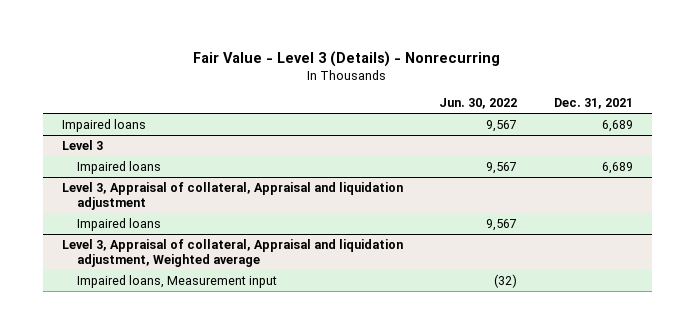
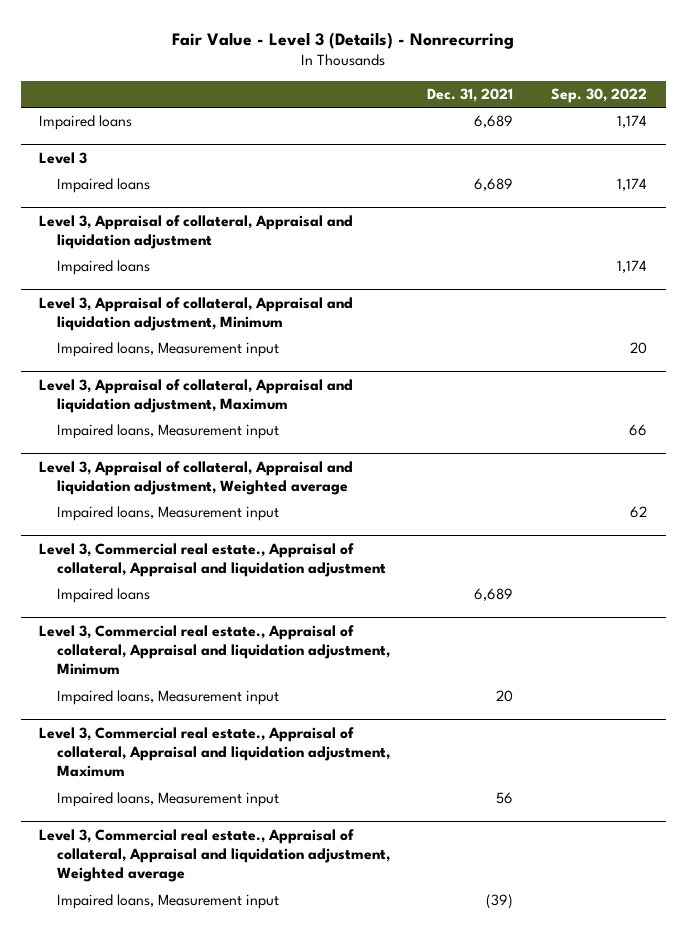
[439,98,518,110] Jun. 30, 2022 -> none
none -> [551,88,648,104] Sep. 30, 2022
none -> [39,297,354,332] Level 3, Appraisal of collateral, Appraisal and liquidation adjustment, Minimum
none -> [56,342,279,358] Impaired loans, Measurement input
none -> [39,379,354,414] Level 3, Appraisal of collateral, Appraisal and liquidation adjustment, Maximum
none -> [56,424,279,440] Impaired loans, Measurement input
none -> [39,543,386,578] Level 3, Commercial real estate., Appraisal of collateral, Appraisal and liquidation adjustment
none -> [56,588,150,604] Impaired loans
none -> [39,625,390,676] Level 3, Commercial real estate., Appraisal of collateral, Appraisal and liquidation adjustment, Minimum
none -> [56,690,279,706] Impaired loans, Measurement input
none -> [39,727,390,778] Level 3, Commercial real estate., Appraisal of collateral, Appraisal and liquidation adjustment, Maximum
none -> [56,792,279,808] Impaired loans, Measurement input
none -> [39,829,390,883] Level 3, Commercial real estate., Appraisal of collateral, Appraisal and liquidation adjustment, Weighted average
none -> [56,894,279,910] Impaired loans, Measurement input

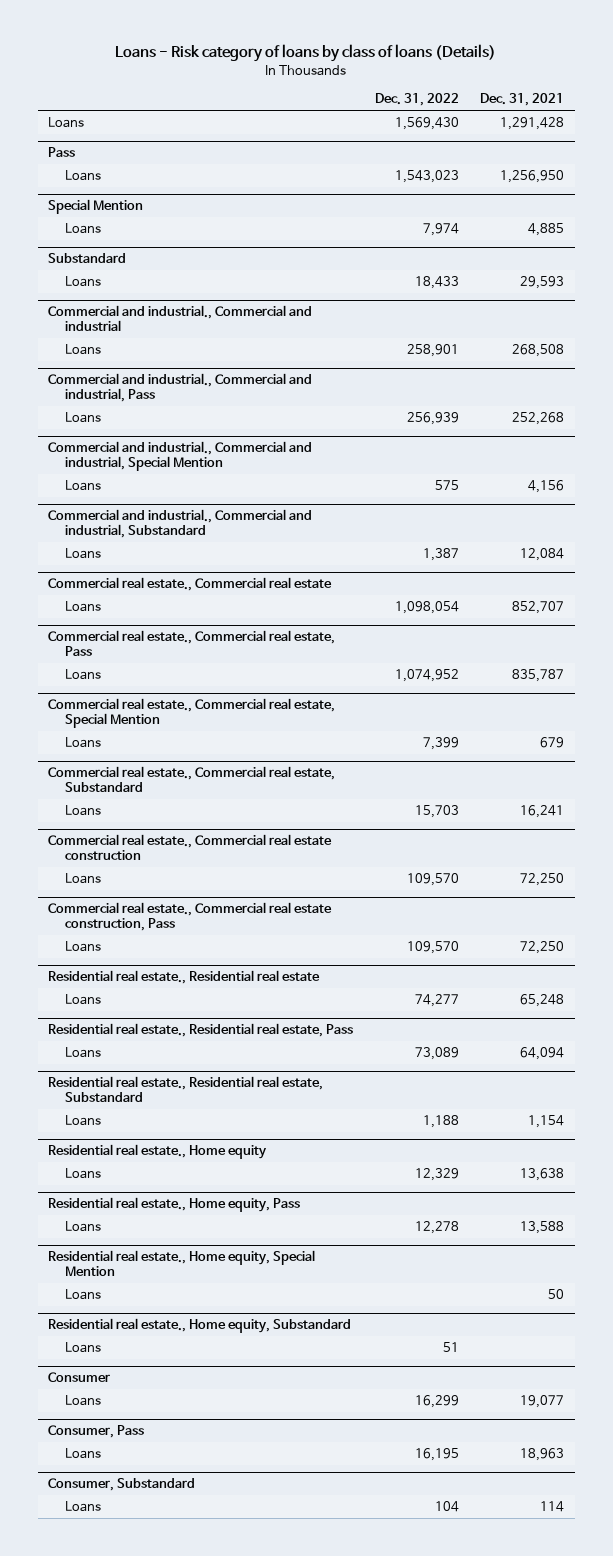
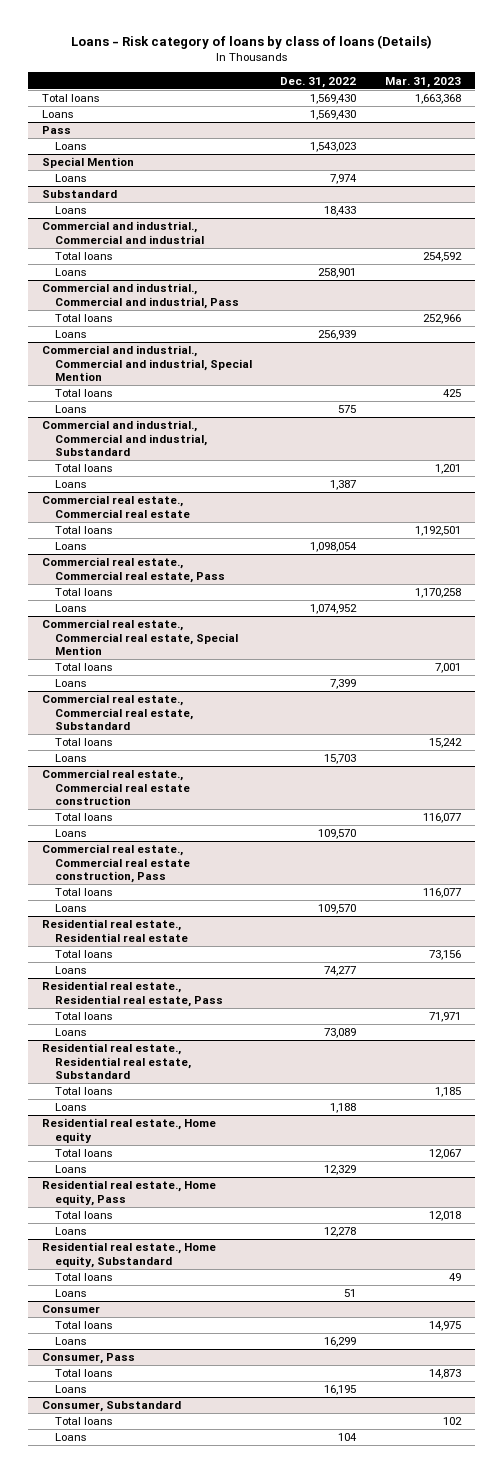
[480,93,565,107] Dec. 31, 2021 -> none
none -> [384,76,461,88] Mar. 31, 2023
none -> [42,94,100,103] Total loans
none -> [55,252,113,261] Total loans
none -> [55,314,113,323] Total loans
none -> [55,389,113,398] Total loans
none -> [55,464,113,473] Total loans
none -> [55,526,113,535] Total loans
none -> [55,588,113,597] Total loans
none -> [55,663,113,672] Total loans
none -> [55,738,113,747] Total loans
none -> [55,813,113,822] Total loans
none -> [55,888,113,897] Total loans
none -> [55,950,113,959] Total loans
none -> [55,1012,113,1021] Total loans
none -> [55,1087,113,1096] Total loans
none -> [55,1149,113,1158] Total loans
none -> [55,1211,113,1220] Total loans
[48,1250,316,1277] Residential real estate., Home equity, Special Mention -> none
[64,1288,101,1300] Loans -> none
none -> [55,1273,113,1282] Total loans
none -> [55,1321,113,1330] Total loans
none -> [55,1369,113,1378] Total loans
none -> [55,1417,113,1426] Total loans

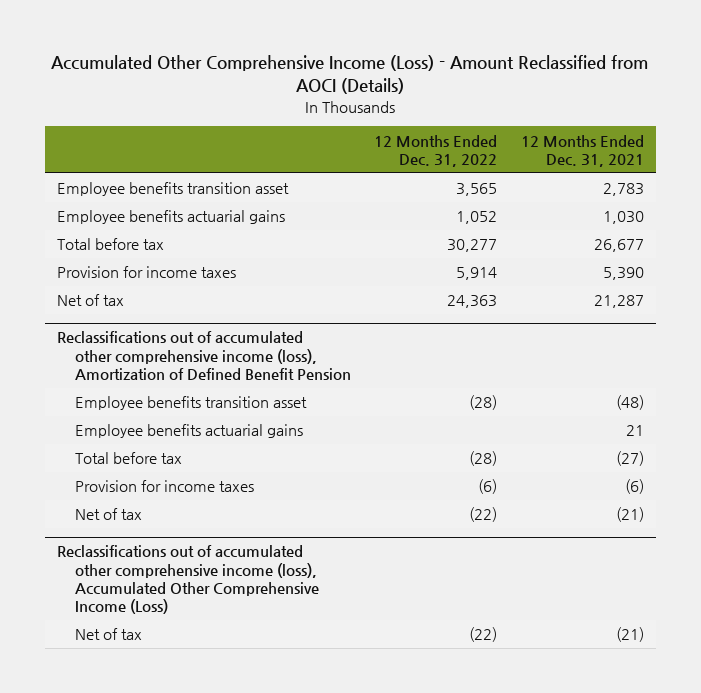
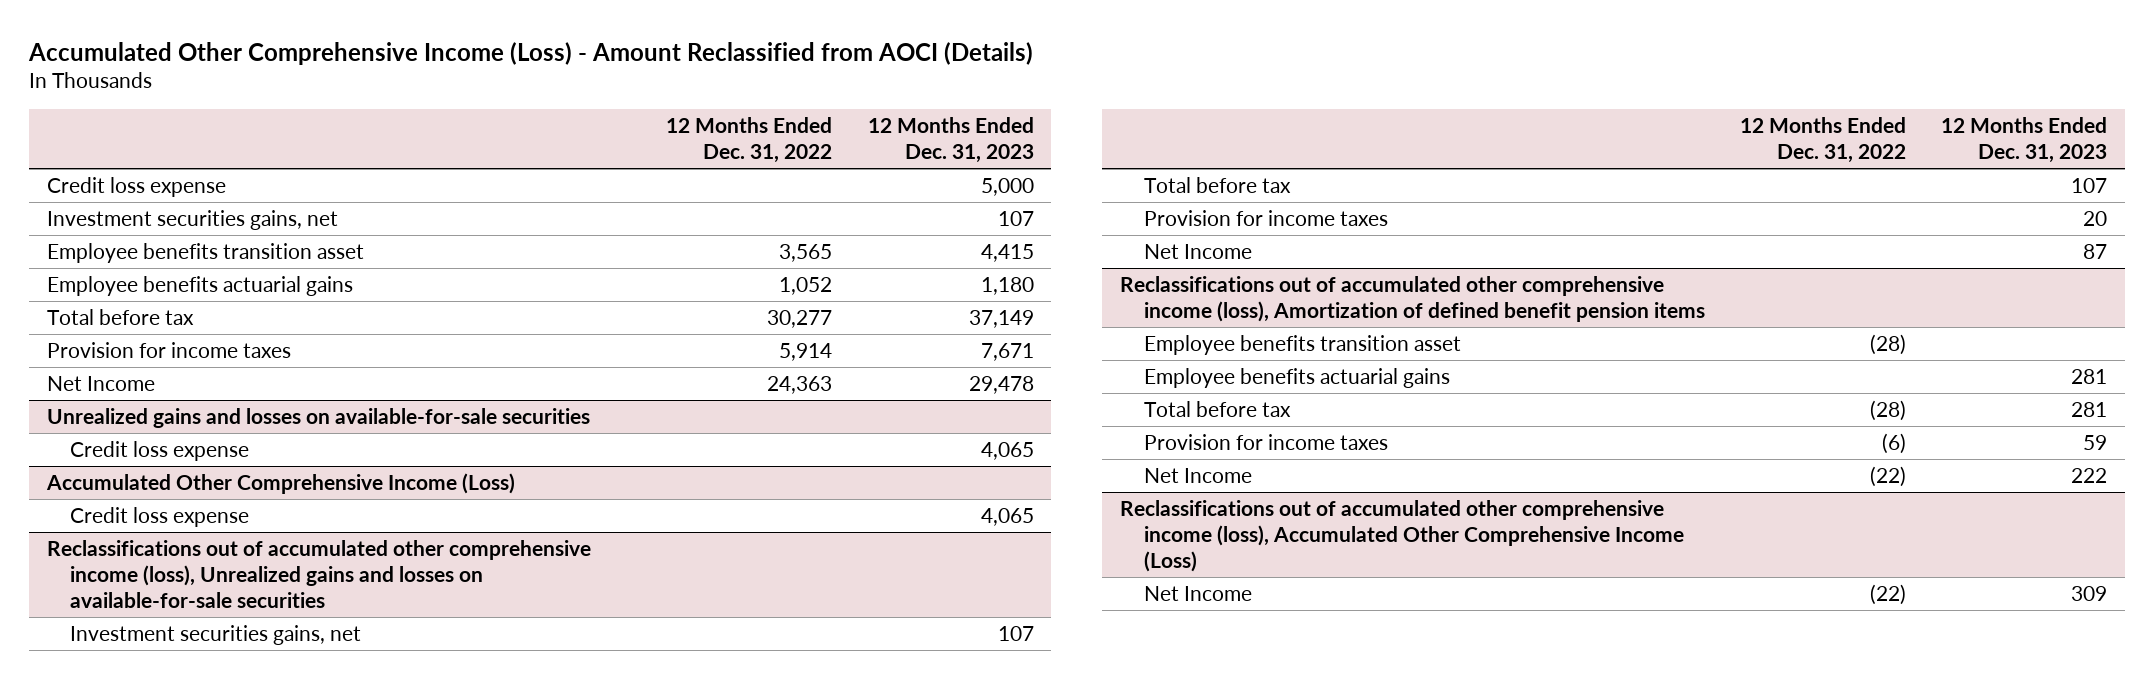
[520,134,644,167] 12 Months Ended Dec. 31, 2021 -> none
none -> [867,116,1034,164] 12 Months Ended Dec. 31, 2023
none -> [46,176,226,197] Credit loss expense
none -> [46,209,338,230] Investment securities gains, net
[57,294,125,307] Net of tax -> [46,375,155,391] Net Income
none -> [46,407,590,428] Unrealized gains and losses on available-for-sale securities
none -> [70,440,250,461] Credit loss expense
none -> [45,472,515,494] Accumulated Other Comprehensive Income (Loss)
none -> [70,506,250,527] Credit loss expense
none -> [46,539,591,609] Reclassifications out of accumulated other comprehensive income (loss), Unrealized gains and losses on available-for-sale securities
none -> [70,624,362,645] Investment securities gains, net
none -> [1143,176,1291,193] Total before tax
none -> [1143,209,1388,226] Provision for income taxes
none -> [1143,243,1252,259] Net Income
[57,331,352,380] Reclassifications out of accumulated other comprehensive income (loss), Amortization of Defined Benefit Pension -> [1120,275,1705,323] Reclassifications out of accumulated other comprehensive income (loss), Amortization of defined benefit pension items
[75,508,143,521] Net of tax -> [1143,467,1252,483] Net Income
[75,628,143,641] Net of tax -> [1143,585,1252,601] Net Income

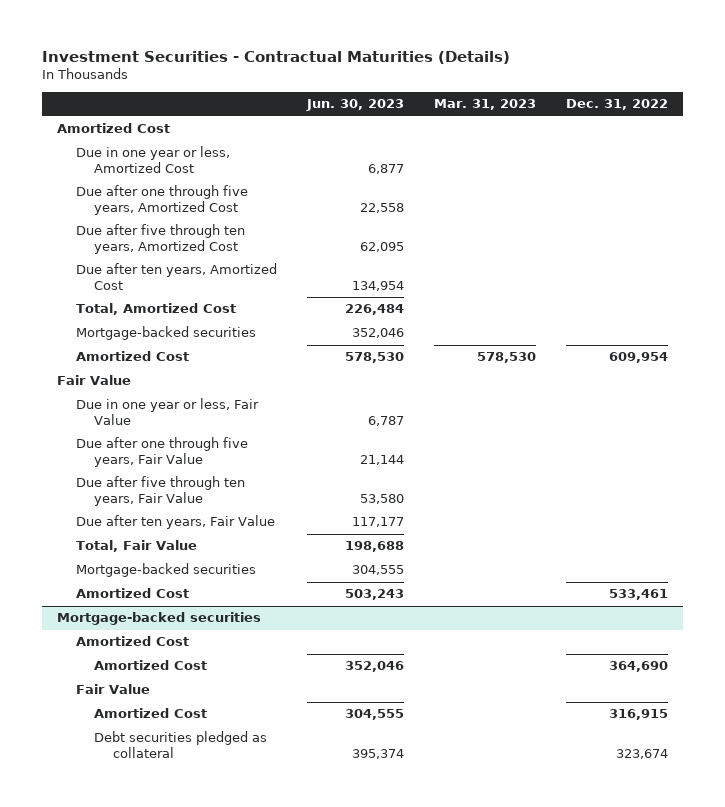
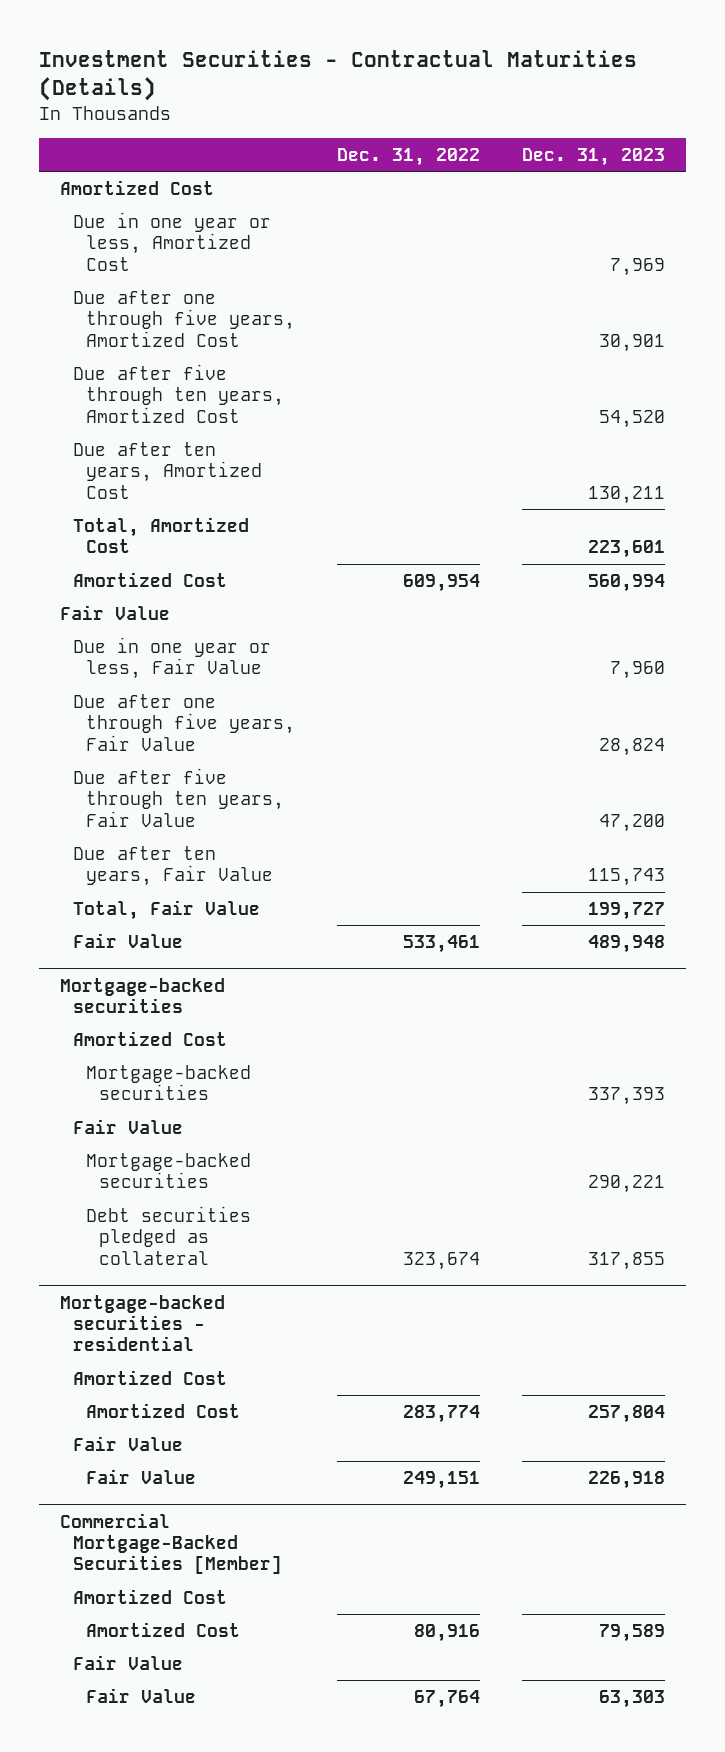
[305,99,404,112] Jun. 30, 2023 -> none
[433,99,536,111] Mar. 31, 2023 -> none
none -> [521,147,665,166] Dec. 31, 2023
[75,326,256,341] Mortgage-backed securities -> none
[75,563,256,578] Mortgage-backed securities -> none
[75,588,189,599] Amortized Cost -> [73,932,184,948] Fair Value
[94,660,208,671] Amortized Cost -> none
none -> [86,1064,252,1101] Mortgage-backed securities
[94,708,208,719] Amortized Cost -> none
none -> [86,1152,252,1189] Mortgage-backed securities
none -> [60,1294,226,1352] Mortgage-backed securities - residential
none -> [73,1369,228,1385] Amortized Cost
none -> [86,1402,241,1418] Amortized Cost
none -> [73,1435,184,1451] Fair Value
none -> [86,1468,197,1484] Fair Value
none -> [60,1512,283,1575] Commercial Mortgage-Backed Securities [Member]
none -> [73,1588,228,1604] Amortized Cost
none -> [86,1621,241,1637] Amortized Cost
none -> [73,1654,184,1670] Fair Value
none -> [86,1687,197,1703] Fair Value

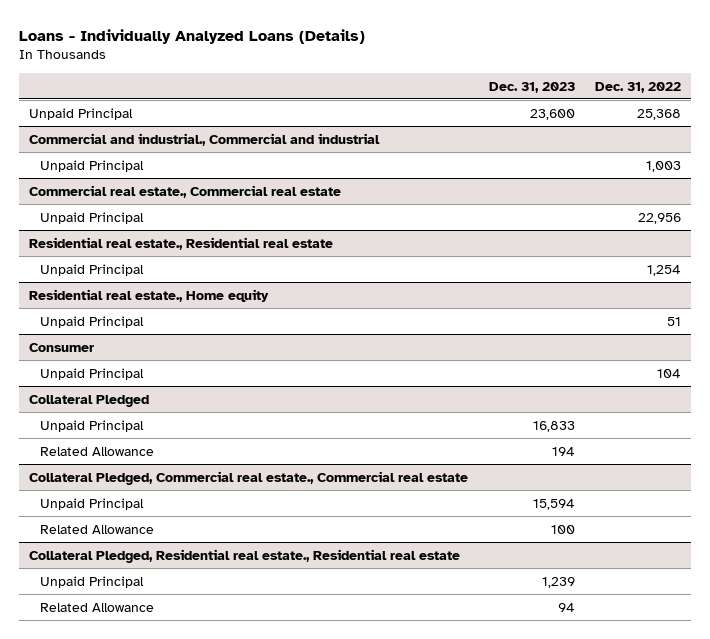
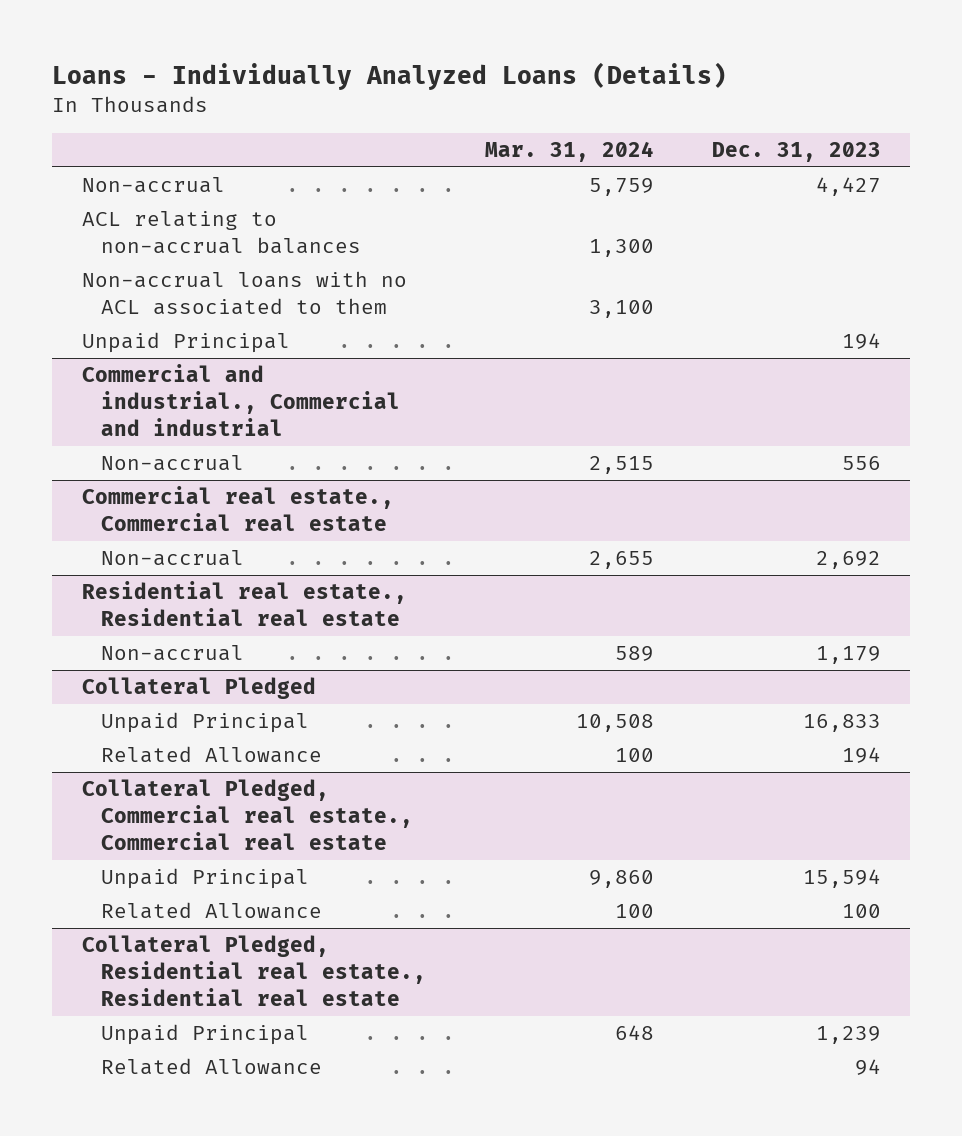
[594,81,681,93] Dec. 31, 2022 -> none
none -> [484,141,654,163] Mar. 31, 2024
none -> [81,177,225,194] Non-accrual
none -> [81,211,362,255] ACL relating to non-accrual balances
none -> [81,271,407,316] Non-accrual loans with no ACL associated to them
[529,108,575,120] 23,600 -> [841,333,881,350] 194
[39,159,144,172] Unpaid Principal -> none
none -> [101,455,245,472] Non-accrual
[39,211,144,224] Unpaid Principal -> none
none -> [101,550,245,567] Non-accrual
[39,263,144,276] Unpaid Principal -> none
[29,288,270,302] Residential real estate., Home equity -> none
[39,315,144,328] Unpaid Principal -> none
[29,342,95,352] Consumer -> none
[39,367,144,380] Unpaid Principal -> none
none -> [101,645,245,662] Non-accrual

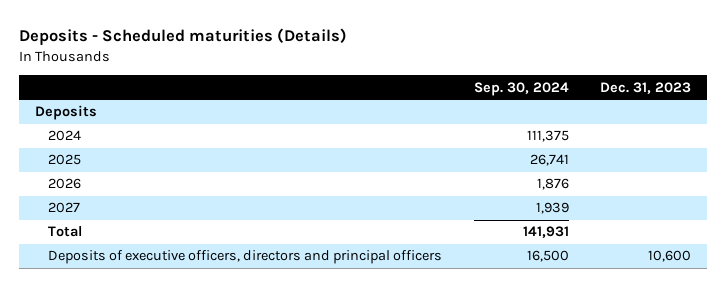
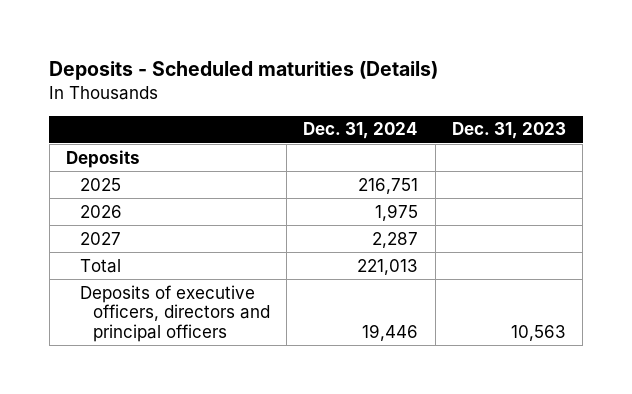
[473,81,569,96] Sep. 30, 2024 -> none
none -> [303,122,419,140] Dec. 31, 2024
[48,130,82,142] 2024 -> none
[648,250,692,263] 10,600 -> [510,325,566,342] 10,563

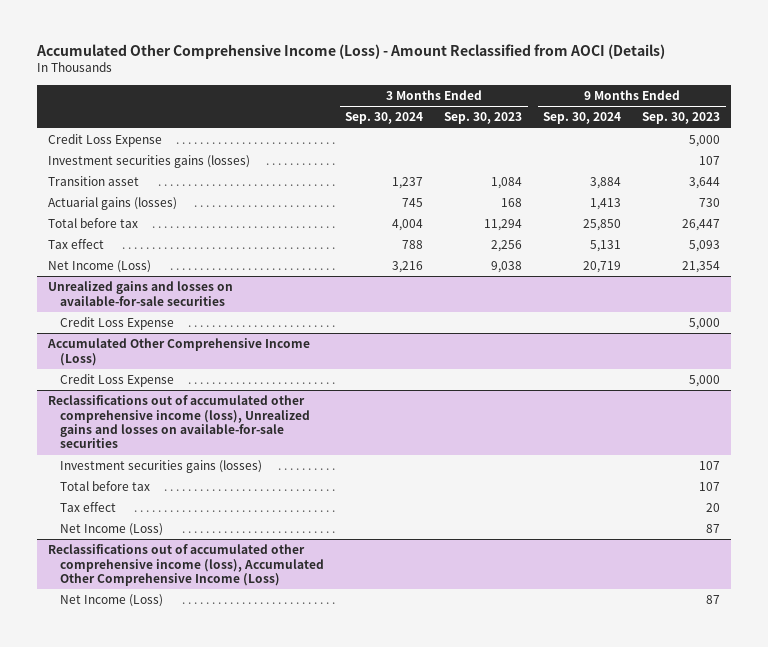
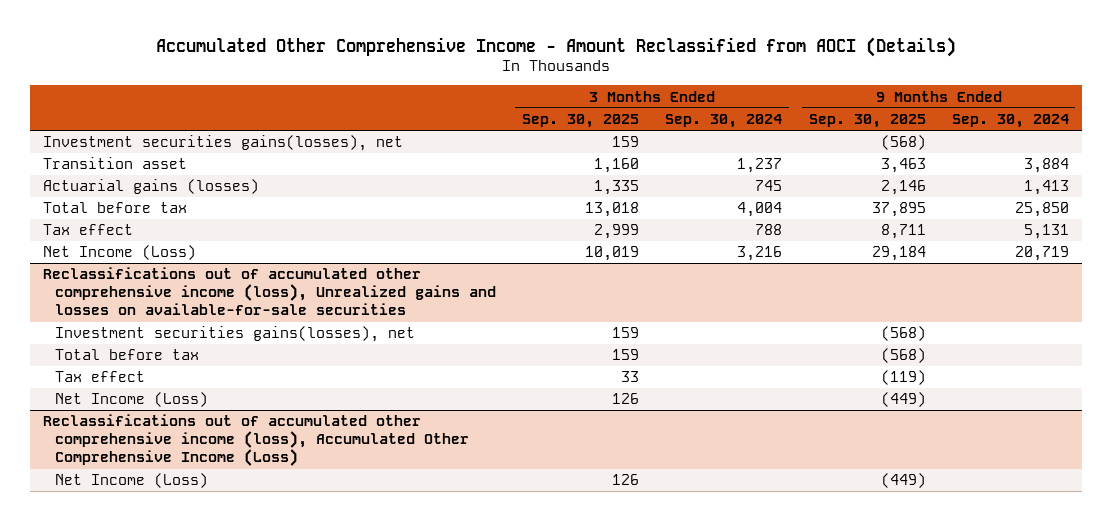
[36,44,666,60] Accumulated Other Comprehensive Income (Loss) - Amount Reclassified from AOCI (Details) -> [155,36,956,57] Accumulated Other Comprehensive Income - Amount Reclassified from AOCI (Details)
[444,112,523,125] Sep. 30, 2023 -> none
[642,112,721,125] Sep. 30, 2023 -> none
none -> [522,114,640,129] Sep. 30, 2025
none -> [808,114,926,129] Sep. 30, 2025
[47,134,162,148] Credit Loss Expense -> none
[47,155,250,169] Investment securities gains (losses) -> [42,135,403,152] Investment securities gains(losses), net
[47,281,233,306] Unrealized gains and losses on available-for-sale securities -> none
[60,317,175,331] Credit Loss Expense -> none
[46,338,310,366] Accumulated Other Comprehensive Income (Loss) -> none
[60,374,175,388] Credit Loss Expense -> none
[60,460,263,474] Investment securities gains (losses) -> [54,326,415,343] Investment securities gains(losses), net

